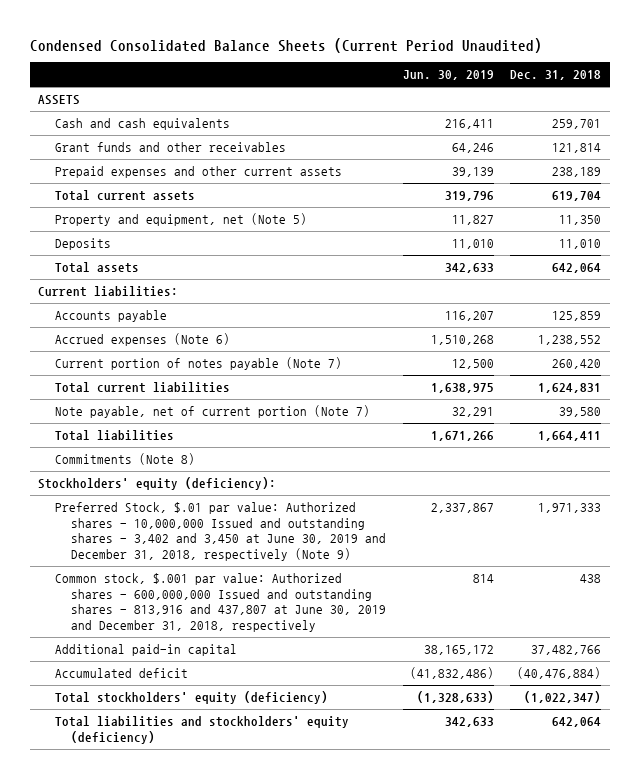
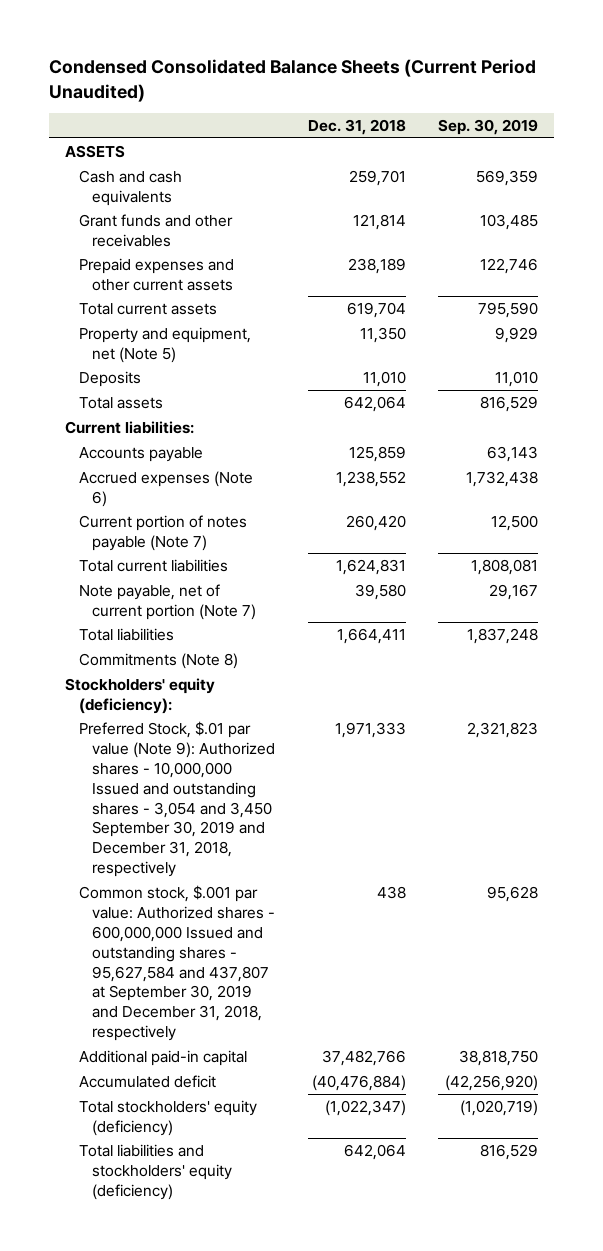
[402,70,494,81] Jun. 30, 2019 -> none
none -> [438,119,539,136] Sep. 30, 2019
[54,502,386,561] Preferred Stock, $.01 par value: Authorized shares - 10,000,000 Issued and outstanding shares - 3,402 and 3,450 at June 30, 2019 and December 31, 2018, respectively (Note 9) -> [78,720,276,878] Preferred Stock, $.01 par value (Note 9): Authorized shares - 10,000,000 Issued and outstanding shares - 3,054 and 3,450 September 30, 2019 and December 31, 2018, respectively
[54,573,386,632] Common stock, $.001 par value: Authorized shares - 600,000,000 Issued and outstanding shares - 813,916 and 437,807 at June 30, 2019 and December 31, 2018, respectively -> [78,884,276,1042] Common stock, $.001 par value: Authorized shares - 600,000,000 Issued and outstanding shares - 95,627,584 and 437,807 at September 30, 2019 and December 31, 2018, respectively

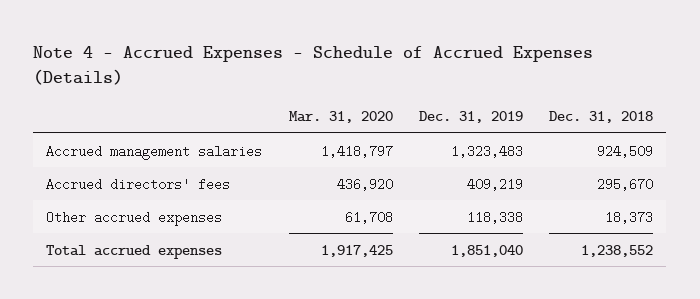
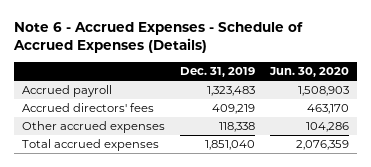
[33,46,594,86] Note 4 - Accrued Expenses - Schedule of Accrued Expenses (Details) -> [12,21,303,54] Note 6 - Accrued Expenses - Schedule of Accrued Expenses (Details)
[288,111,393,124] Mar. 31, 2020 -> none
[549,111,654,124] Dec. 31, 2018 -> none
none -> [269,66,350,77] Jun. 30, 2020
[46,144,263,160] Accrued management salaries -> [21,85,112,98] Accrued payroll

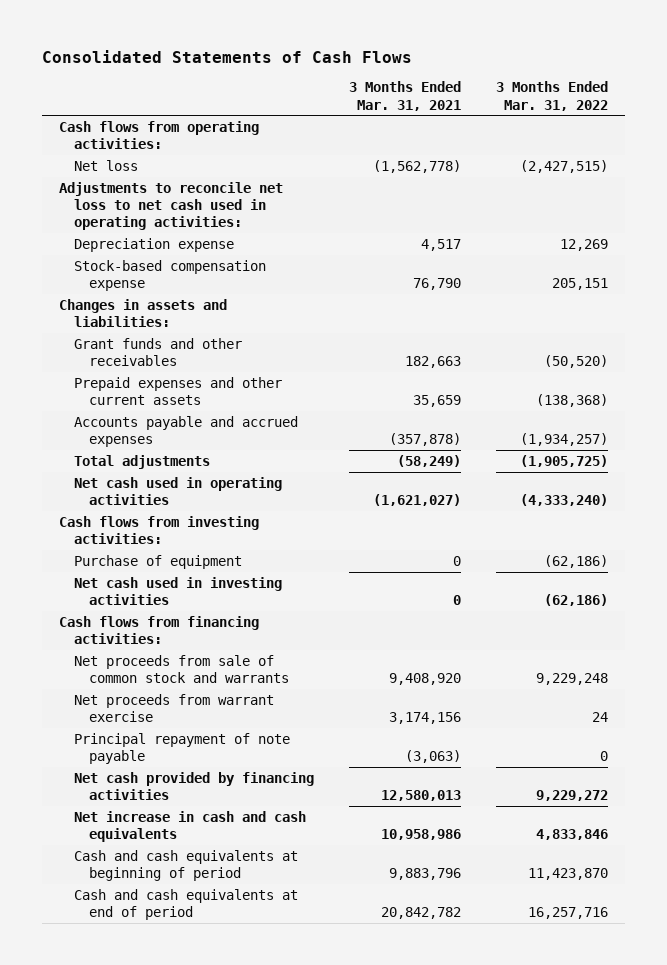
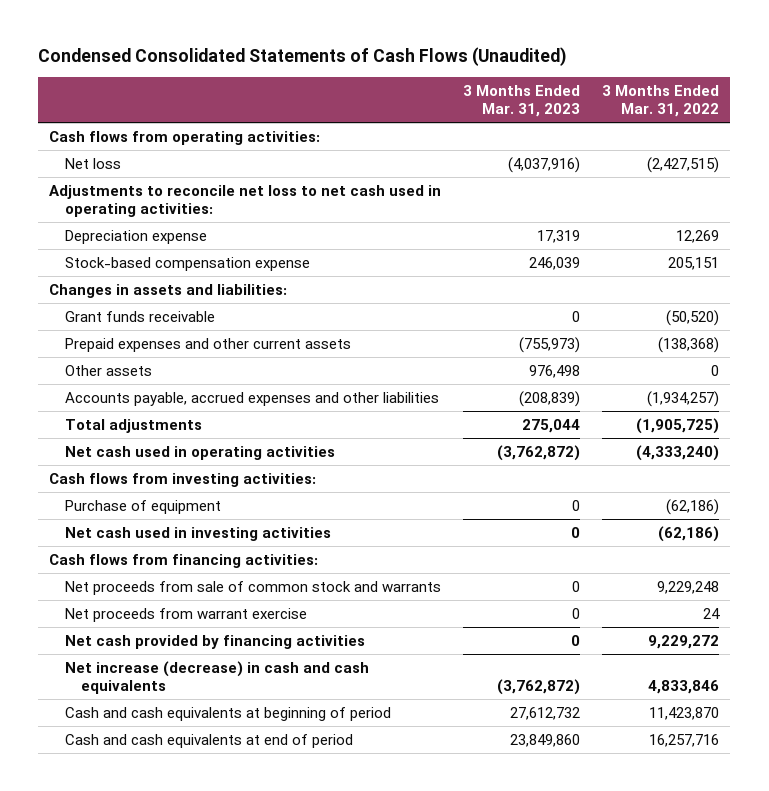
[41,49,412,63] Consolidated Statements of Cash Flows -> [38,46,568,66] Condensed Consolidated Statements of Cash Flows (Unaudited)
[348,81,461,111] 3 Months Ended Mar. 31, 2021 -> none
none -> [463,84,581,118] 3 Months Ended Mar. 31, 2023
[73,337,242,367] Grant funds and other receivables -> [65,310,216,322] Grant funds receivable
none -> [65,364,153,376] Other assets
[73,415,298,448] Accounts payable and accrued expenses -> [65,391,440,406] Accounts payable, accrued expenses and other liabilities
[73,732,290,765] Principal repayment of note payable -> none
[73,810,306,843] Net increase in cash and cash equivalents -> [65,660,370,695] Net increase (decrease) in cash and cash equivalents

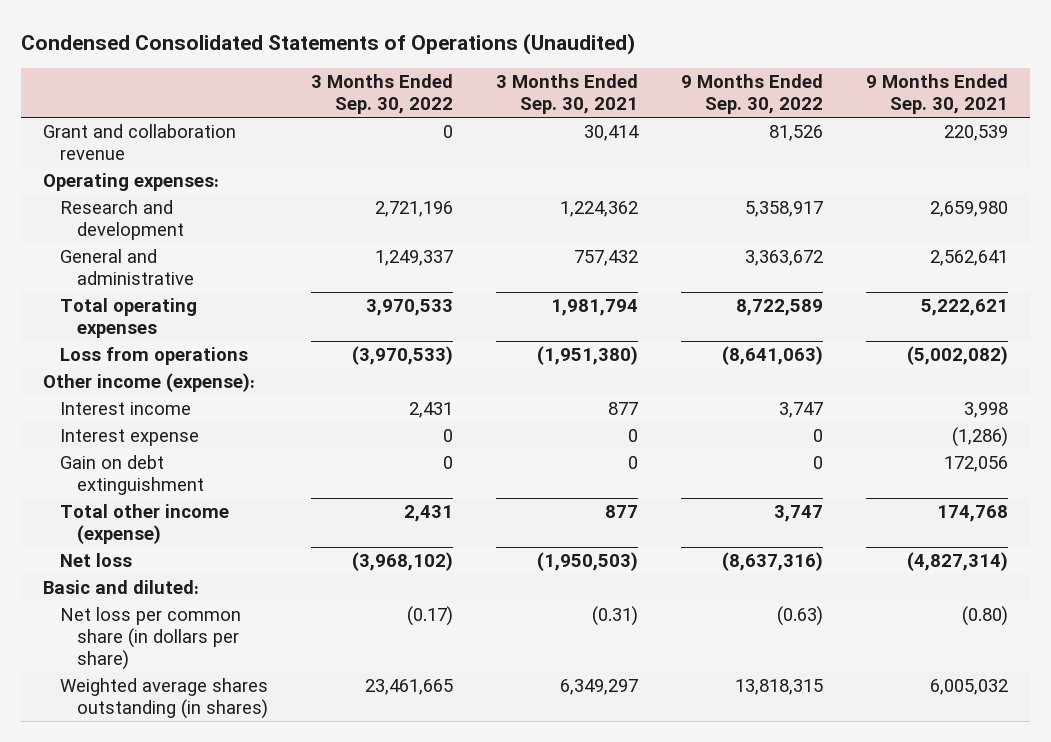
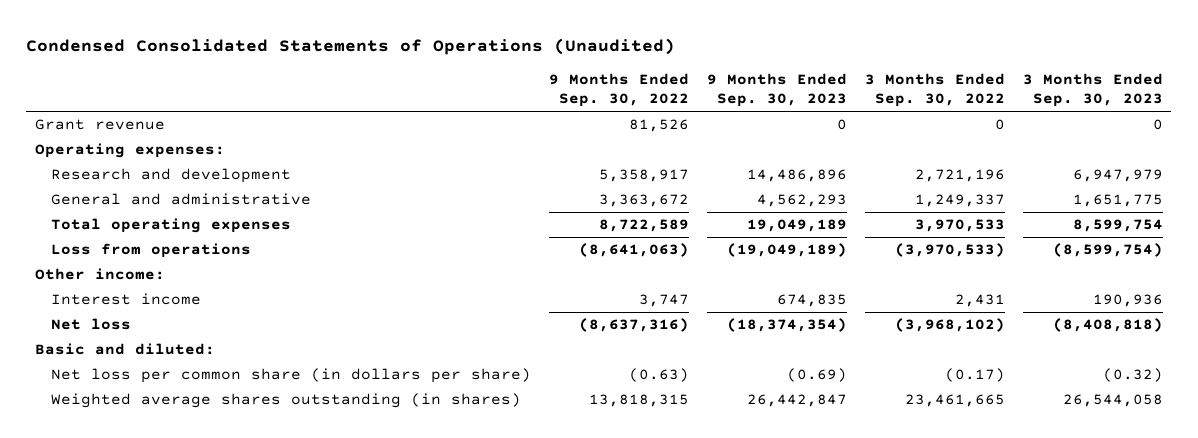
[496,74,639,115] 3 Months Ended Sep. 30, 2021 -> none
[866,74,1009,115] 9 Months Ended Sep. 30, 2021 -> none
none -> [706,72,847,108] 9 Months Ended Sep. 30, 2023
none -> [1022,72,1163,108] 3 Months Ended Sep. 30, 2023
[42,124,236,160] Grant and collaboration revenue -> [35,119,166,131] Grant revenue
[42,373,255,393] Other income (expense): -> [35,268,166,281] Other income:
[60,429,200,447] Interest expense -> none
[60,455,205,495] Gain on debt extinguishment -> none
[60,504,230,544] Total other income (expense) -> none

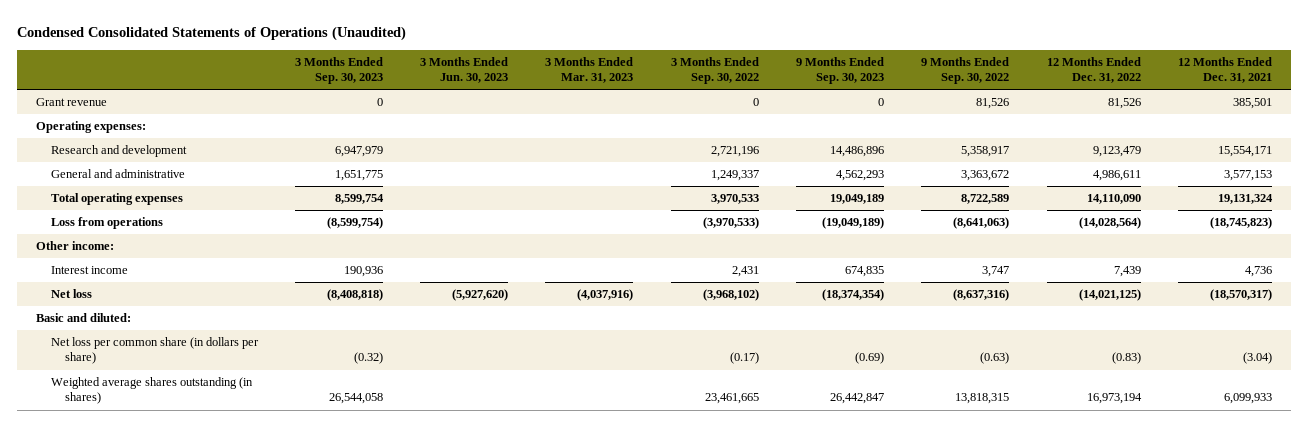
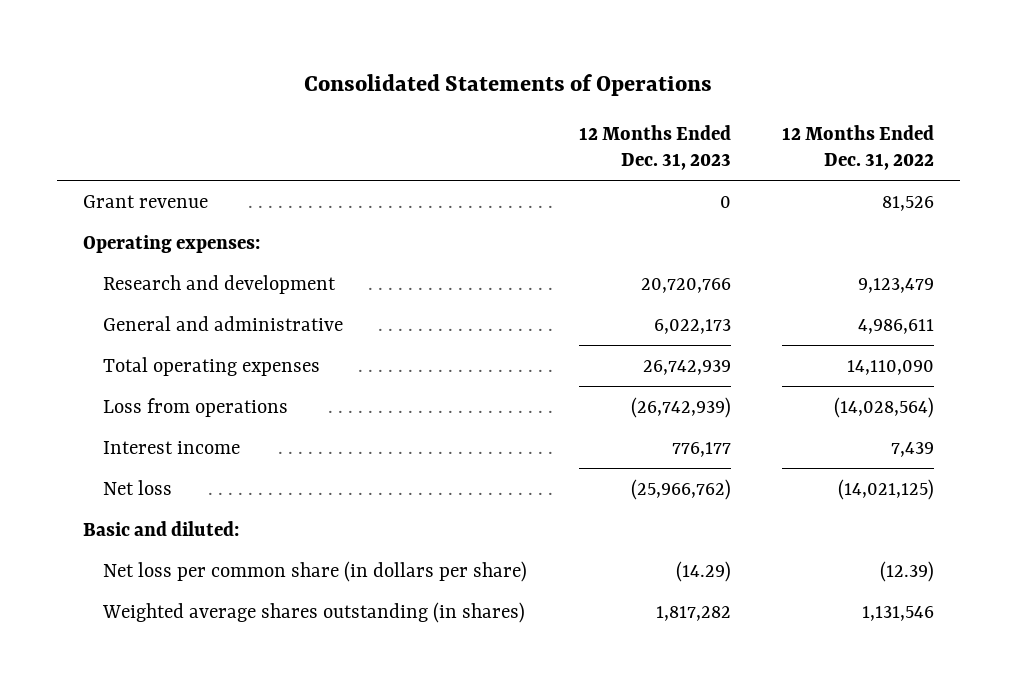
[17,25,407,41] Condensed Consolidated Statements of Operations (Unaudited) -> [304,74,713,97] Consolidated Statements of Operations
[294,56,383,85] 3 Months Ended Sep. 30, 2023 -> none
[420,56,509,84] 3 Months Ended Jun. 30, 2023 -> none
[545,56,634,84] 3 Months Ended Mar. 31, 2023 -> none
[670,56,759,85] 3 Months Ended Sep. 30, 2022 -> none
[796,56,885,85] 9 Months Ended Sep. 30, 2023 -> none
[921,56,1010,85] 9 Months Ended Sep. 30, 2022 -> none
[1178,56,1273,84] 12 Months Ended Dec. 31, 2021 -> none
none -> [578,125,731,170] 12 Months Ended Dec. 31, 2023
[35,241,114,251] Other income: -> none
[1111,352,1141,365] (0.83) -> [880,560,935,582] (12.39)
[1086,393,1142,405] 16,973,194 -> [862,605,935,621] 1,131,546

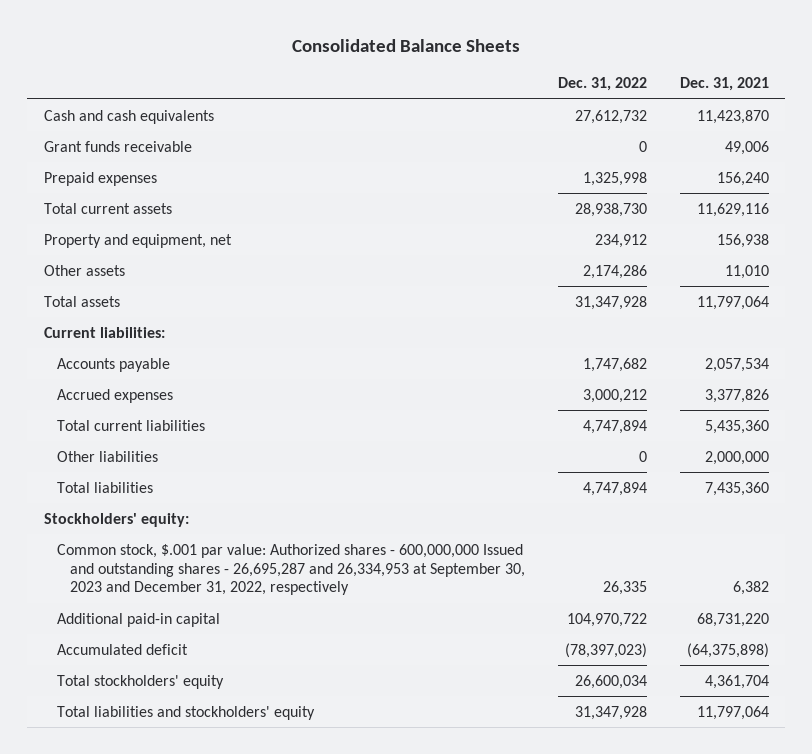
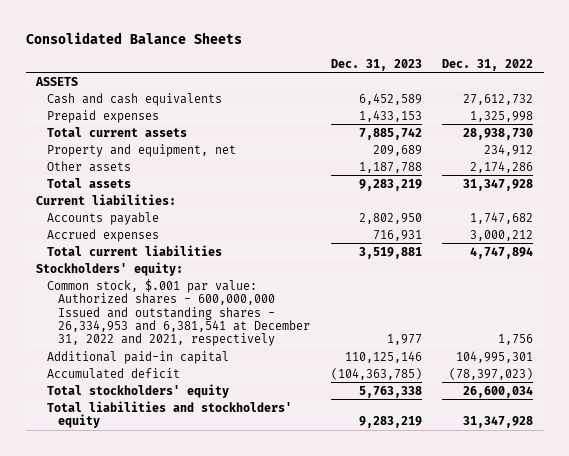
[679,77,769,92] Dec. 31, 2021 -> none
none -> [330,58,422,71] Dec. 31, 2023
none -> [35,76,79,86] ASSETS
[43,140,192,152] Grant funds receivable -> none
[56,450,158,462] Other liabilities -> none
[56,481,153,493] Total liabilities -> none
[56,543,526,596] Common stock, $.001 par value: Authorized shares - 600,000,000 Issued and outstanding shares - 26,695,287 and 26,334,953 at September 30, 2023 and December 31, 2022, respectively -> [47,278,311,347] Common stock, $.001 par value: Authorized shares - 600,000,000 Issued and outstanding shares - 26,334,953 and 6,381,541 at December 31, 2022 and 2021, respectively
[603,581,648,596] 26,335 -> [498,334,534,346] 1,756
[567,612,648,627] 104,970,722 -> [456,350,534,363] 104,995,301

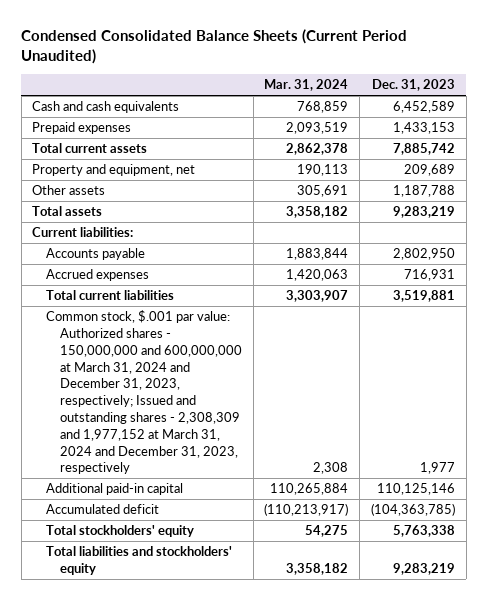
[25,31,242,44] Consolidated Balance Sheets -> [21,29,408,65] Condensed Consolidated Balance Sheets (Current Period Unaudited)
[442,58,534,71] Dec. 31, 2022 -> none
none -> [264,79,349,92] Mar. 31, 2024
[35,76,79,86] ASSETS -> none
[36,261,184,276] Stockholders' equity: -> none
[47,278,311,347] Common stock, $.001 par value: Authorized shares - 600,000,000 Issued and outstanding shares - 26,334,953 and 6,381,541 at December 31, 2022 and 2021, respectively -> [46,310,243,475] Common stock, $.001 par value: Authorized shares - 150,000,000 and 600,000,000 at March 31, 2024 and December 31, 2023, respectively; Issued and outstanding shares - 2,308,309 and 1,977,152 at March 31, 2024 and December 31, 2023, respectively

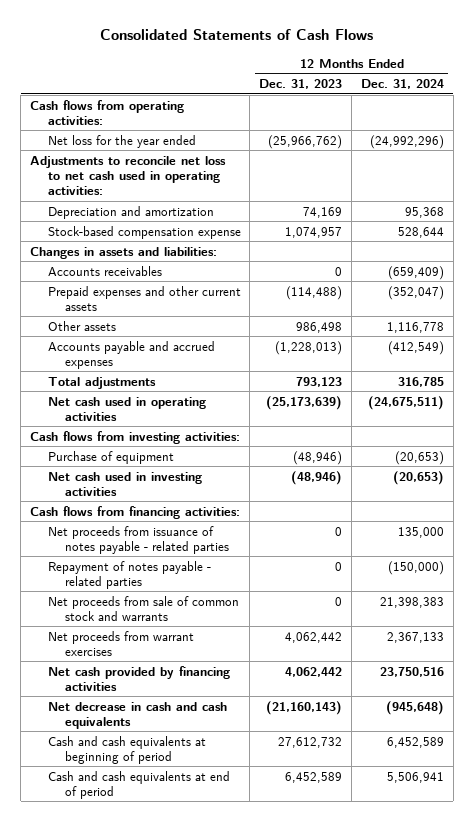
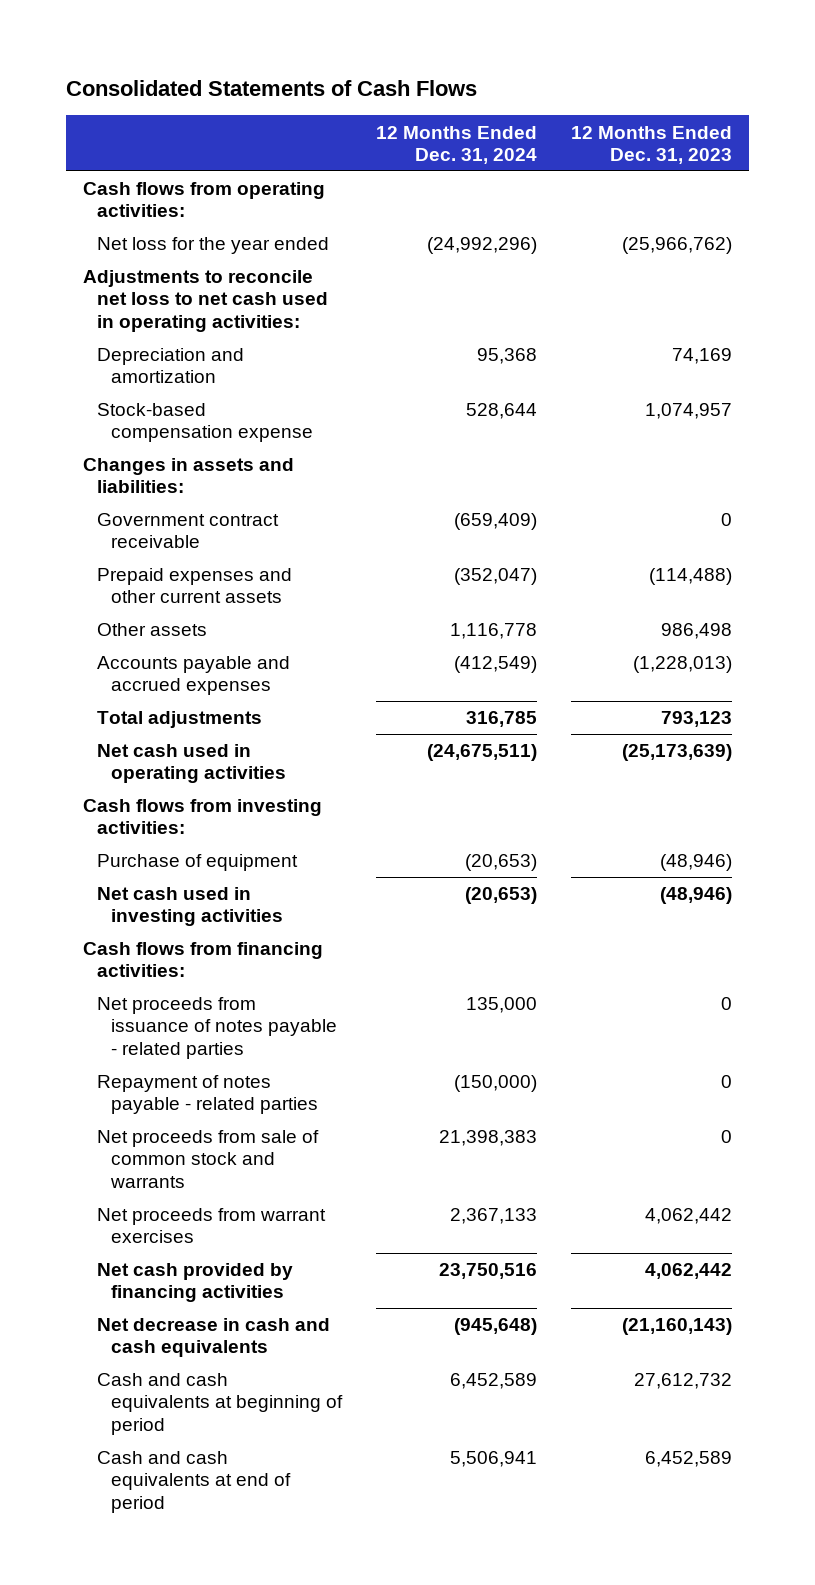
[47,265,162,276] Accounts receivables -> [97,513,280,549] Government contract receivable

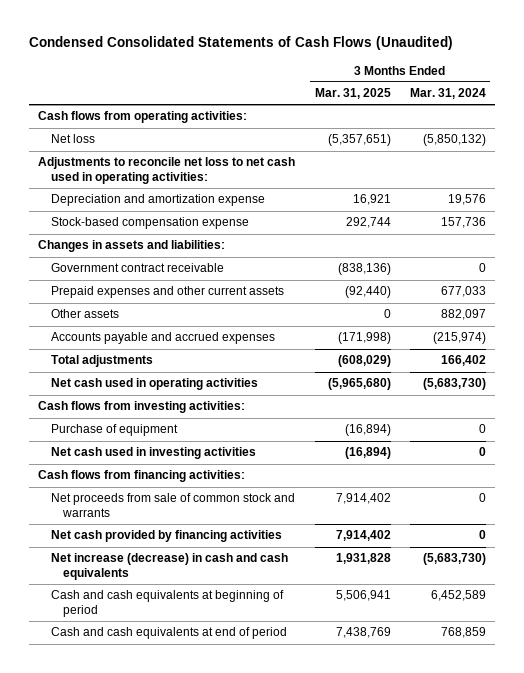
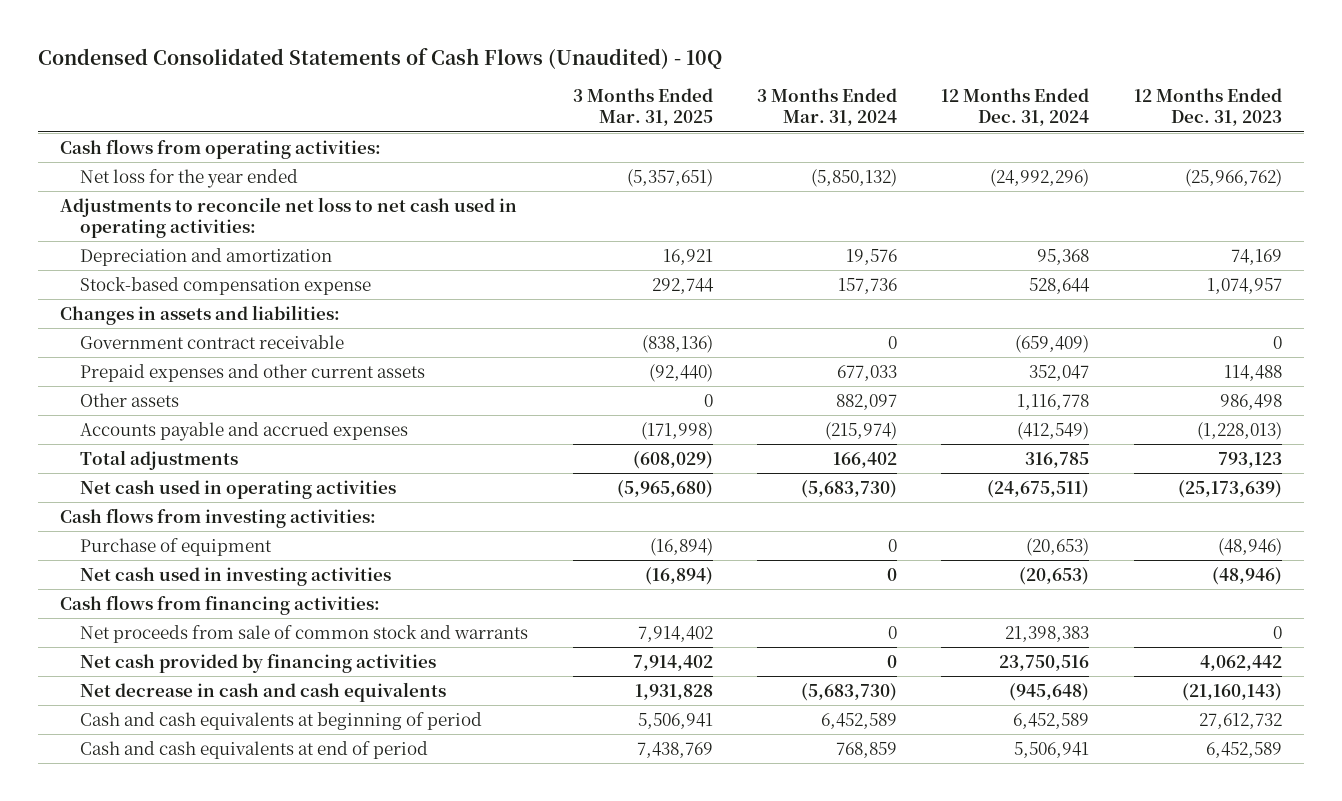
[28,36,453,51] Condensed Consolidated Statements of Cash Flows (Unaudited) -> [38,47,723,69] Condensed Consolidated Statements of Cash Flows (Unaudited) - 10Q
none -> [941,88,1090,127] 12 Months Ended Dec. 31, 2024
none -> [1133,88,1282,127] 12 Months Ended Dec. 31, 2023
[50,134,95,144] Net loss -> [80,168,299,188] Net loss for the year ended
[50,194,265,207] Depreciation and amortization expense -> [80,247,333,266] Depreciation and amortization
[50,553,288,580] Net increase (decrease) in cash and cash equivalents -> [80,681,447,702] Net decrease in cash and cash equivalents

